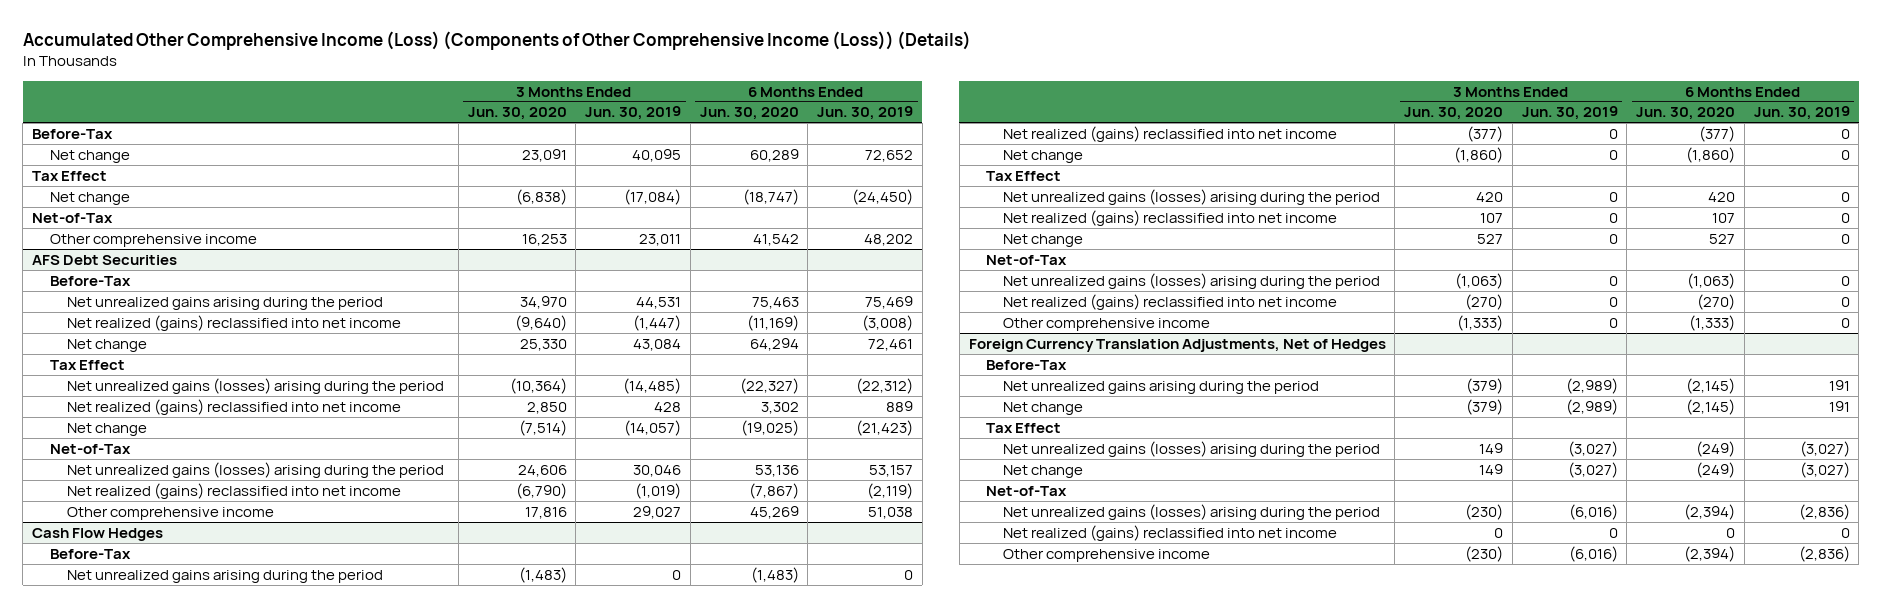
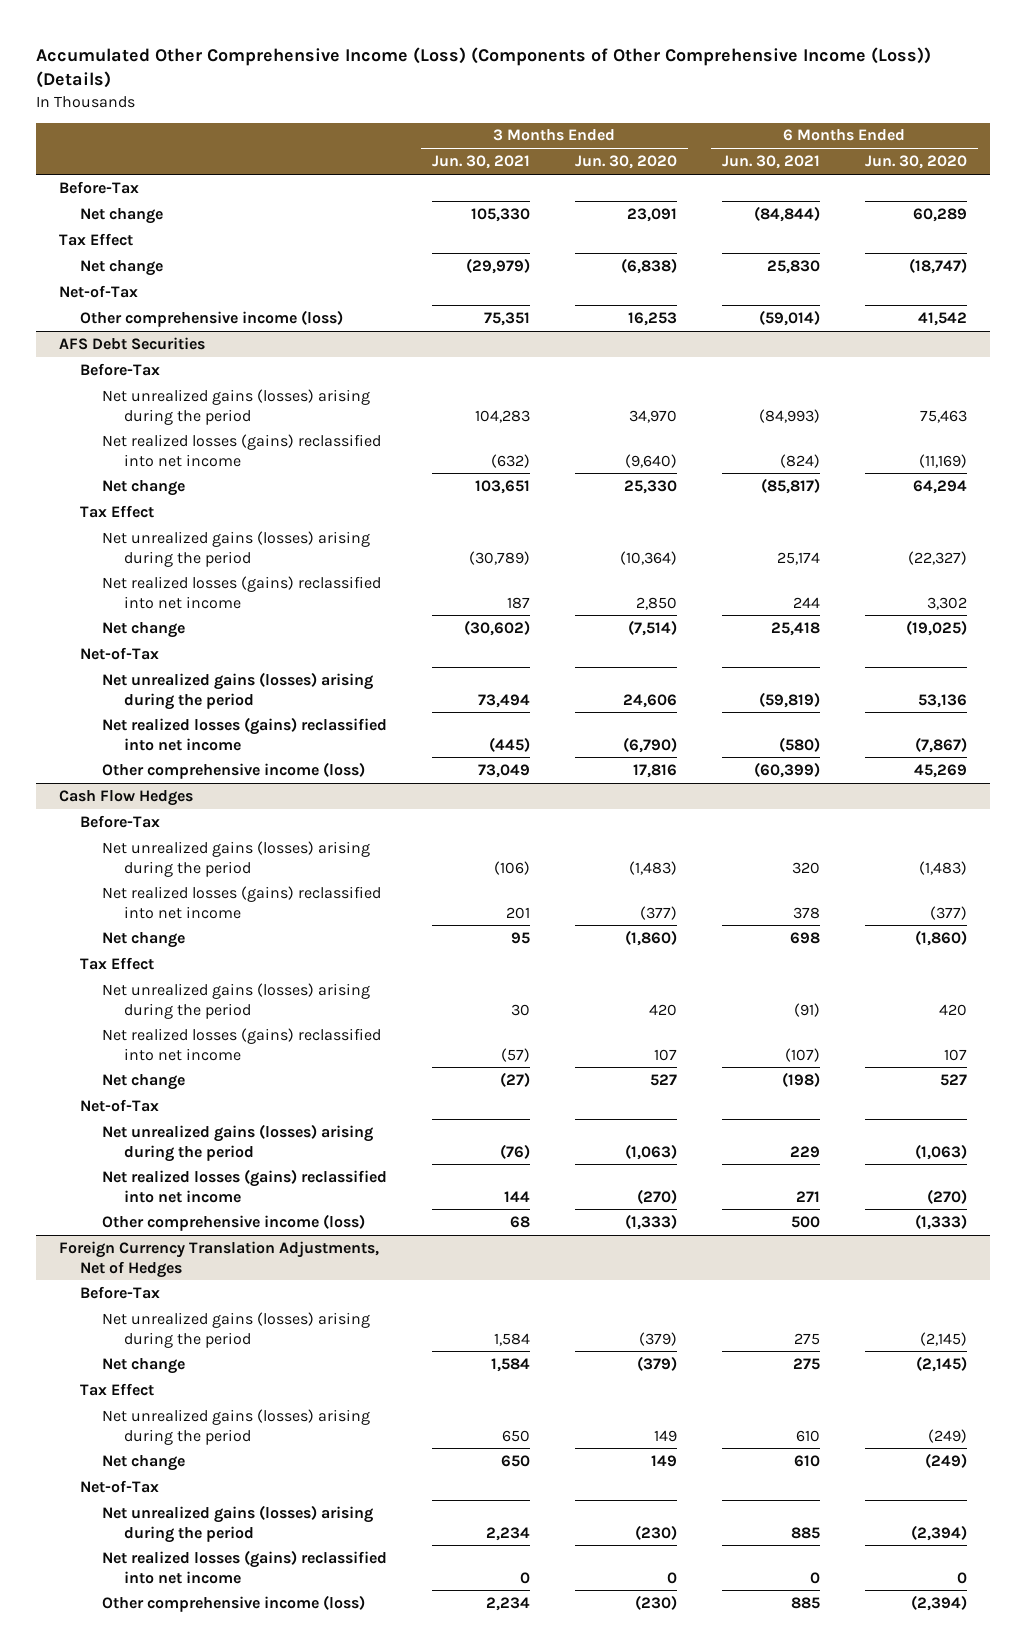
[585,106,682,121] Jun. 30, 2019 -> none
[817,106,914,121] Jun. 30, 2019 -> none
none -> [431,155,530,170] Jun. 30, 2021
none -> [721,155,820,170] Jun. 30, 2021
[49,233,257,247] Other comprehensive income -> [80,309,344,327] Other comprehensive income (loss)
[66,296,383,310] Net unrealized gains arising during the period -> [101,388,370,425] Net unrealized gains (losses) arising during the period
[66,314,401,331] Net realized (gains) reclassified into net income -> [101,433,381,467] Net realized losses (gains) reclassified into net income
[66,398,401,415] Net realized (gains) reclassified into net income -> [101,575,381,609] Net realized losses (gains) reclassified into net income
[66,482,401,499] Net realized (gains) reclassified into net income -> [101,716,387,751] Net realized losses (gains) reclassified into net income
[66,506,274,520] Other comprehensive income -> [101,761,365,779] Other comprehensive income (loss)
[66,569,383,583] Net unrealized gains arising during the period -> [101,840,370,877] Net unrealized gains (losses) arising during the period
[1003,125,1338,142] Net realized (gains) reclassified into net income -> [101,885,381,919] Net realized losses (gains) reclassified into net income
[1003,209,1338,226] Net realized (gains) reclassified into net income -> [101,1027,381,1061] Net realized losses (gains) reclassified into net income
[1003,293,1338,310] Net realized (gains) reclassified into net income -> [101,1168,387,1203] Net realized losses (gains) reclassified into net income
[1003,317,1211,331] Other comprehensive income -> [101,1213,365,1231] Other comprehensive income (loss)
[1003,380,1320,394] Net unrealized gains arising during the period -> [101,1311,370,1348] Net unrealized gains (losses) arising during the period
[1003,524,1338,541] Net realized (gains) reclassified into net income -> [101,1549,387,1584] Net realized losses (gains) reclassified into net income
[1003,548,1211,562] Other comprehensive income -> [101,1594,365,1612] Other comprehensive income (loss)

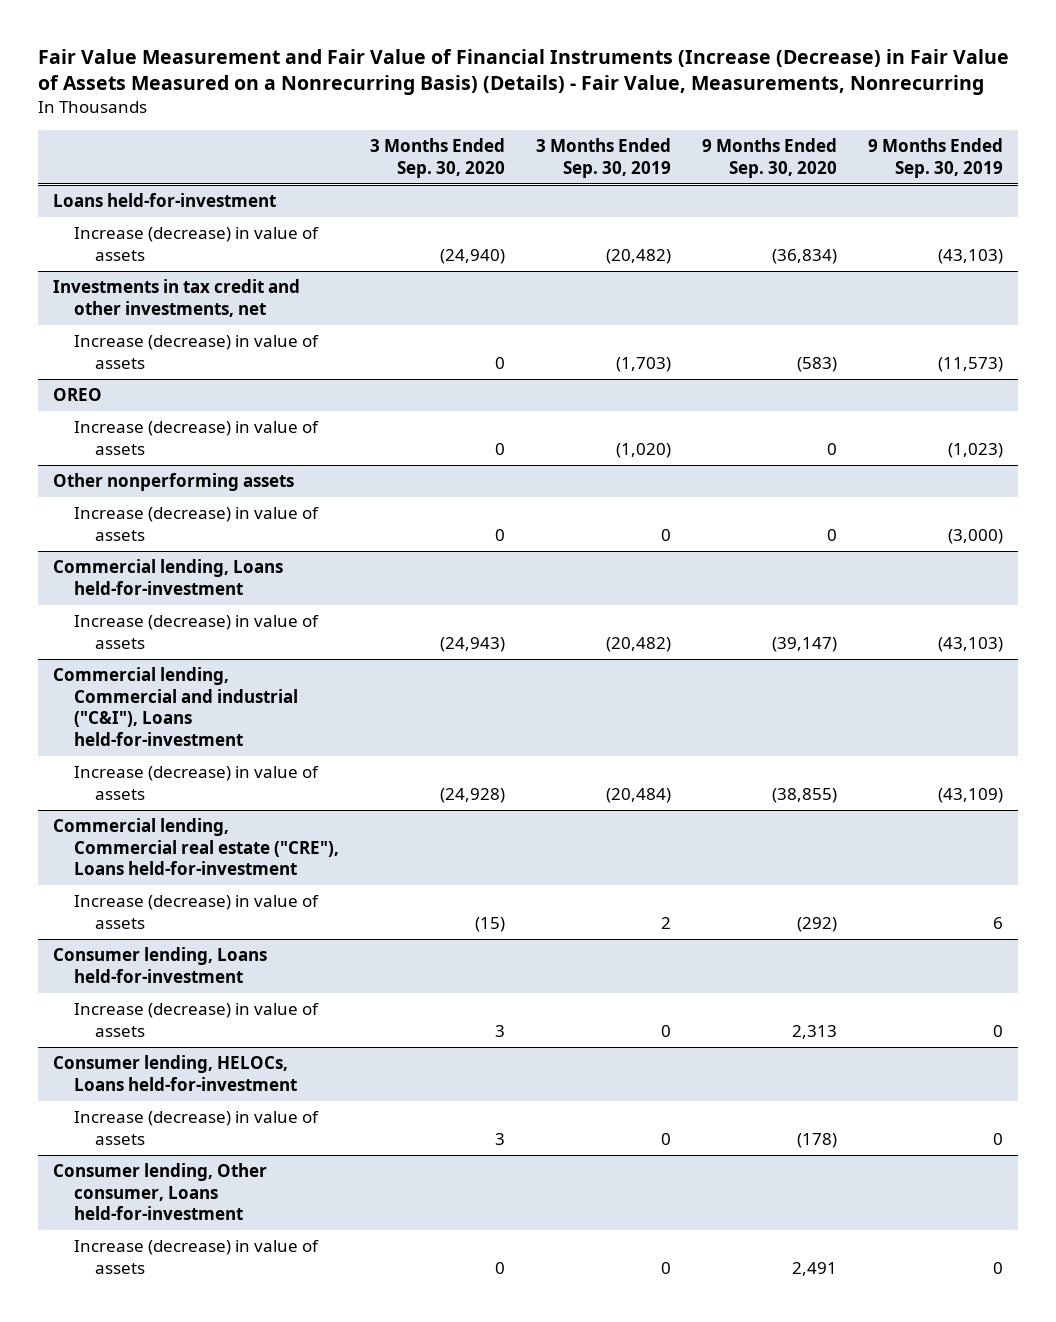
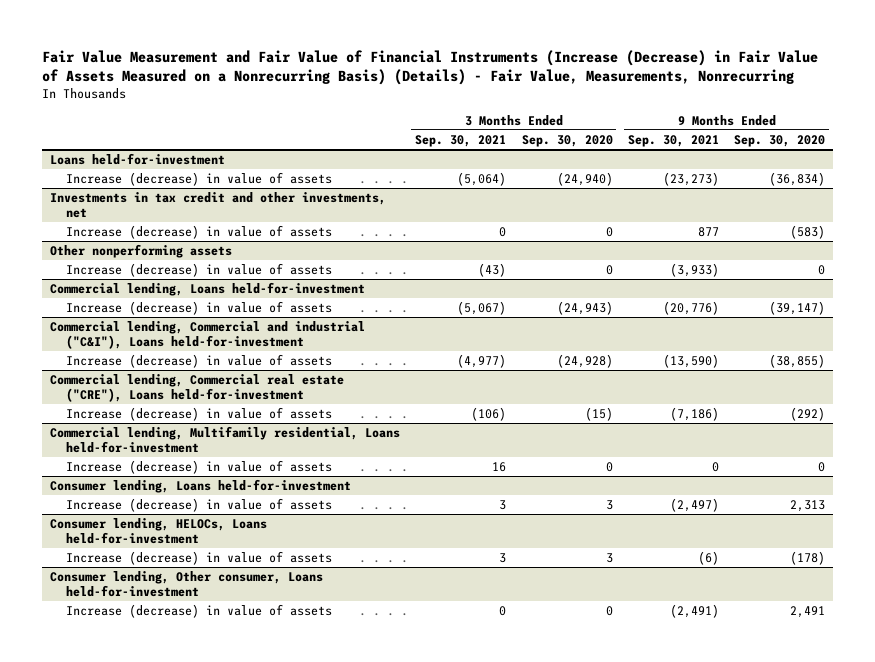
[535,138,671,178] 3 Months Ended Sep. 30, 2019 -> none
[867,138,1003,178] 9 Months Ended Sep. 30, 2019 -> none
none -> [415,134,507,147] Sep. 30, 2021
none -> [628,134,720,147] Sep. 30, 2021
[53,388,103,402] OREO -> none
[73,421,319,455] Increase (decrease) in value of assets -> none
none -> [49,426,400,454] Commercial lending, Multifamily residential, Loans held-for-investment
none -> [66,460,333,475] Increase (decrease) in value of assets

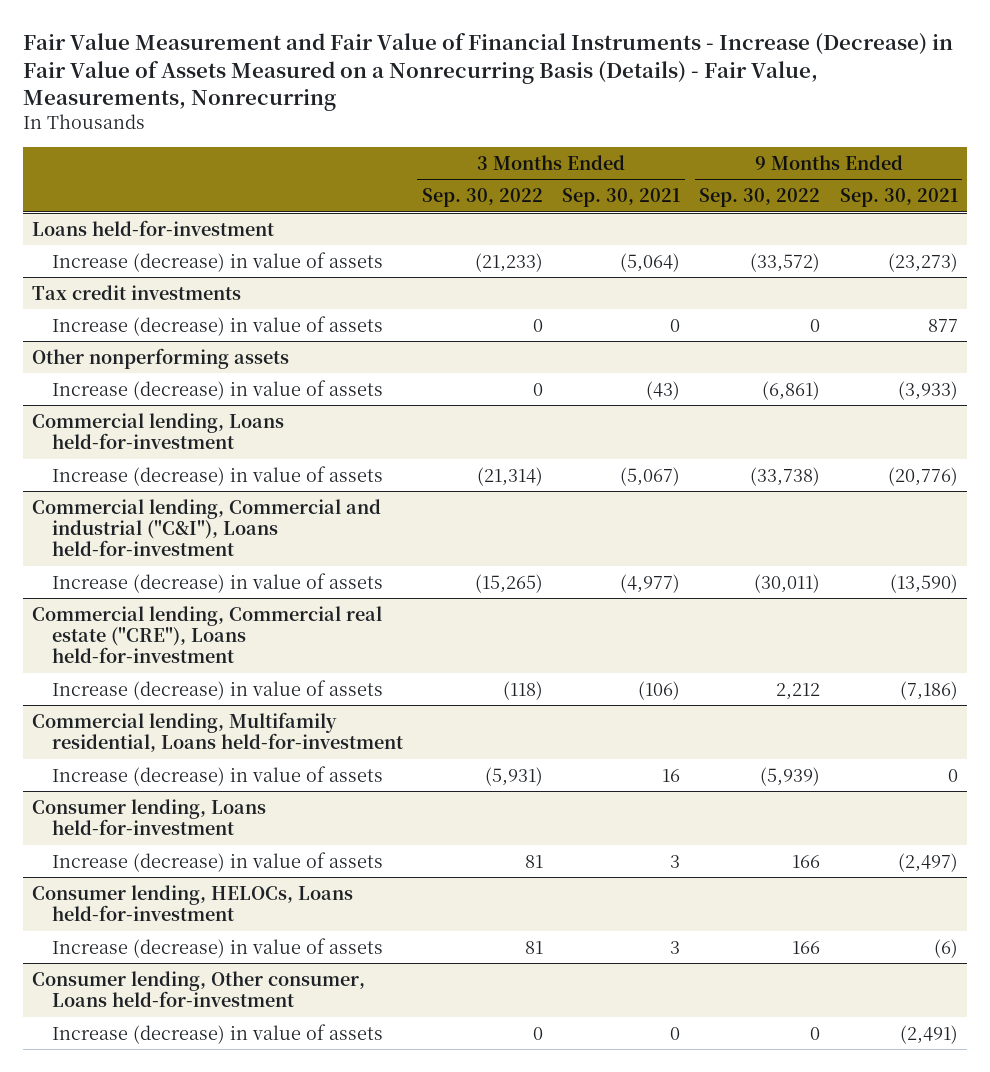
[42,49,819,86] Fair Value Measurement and Fair Value of Financial Instruments (Increase (Decrease) in Fair Value of Assets Measured on a Nonrecurring Basis) (Details) - Fair Value, Measurements, Nonrecurring -> [22,33,953,112] Fair Value Measurement and Fair Value of Financial Instruments - Increase (Decrease) in Fair Value of Assets Measured on a Nonrecurring Basis (Details) - Fair Value, Measurements, Nonrecurring
[521,134,613,147] Sep. 30, 2020 -> none
[734,134,826,147] Sep. 30, 2020 -> none
none -> [422,188,544,208] Sep. 30, 2022
none -> [699,188,821,208] Sep. 30, 2022
[49,192,386,219] Investments in tax credit and other investments, net -> [32,284,242,300] Tax credit investments

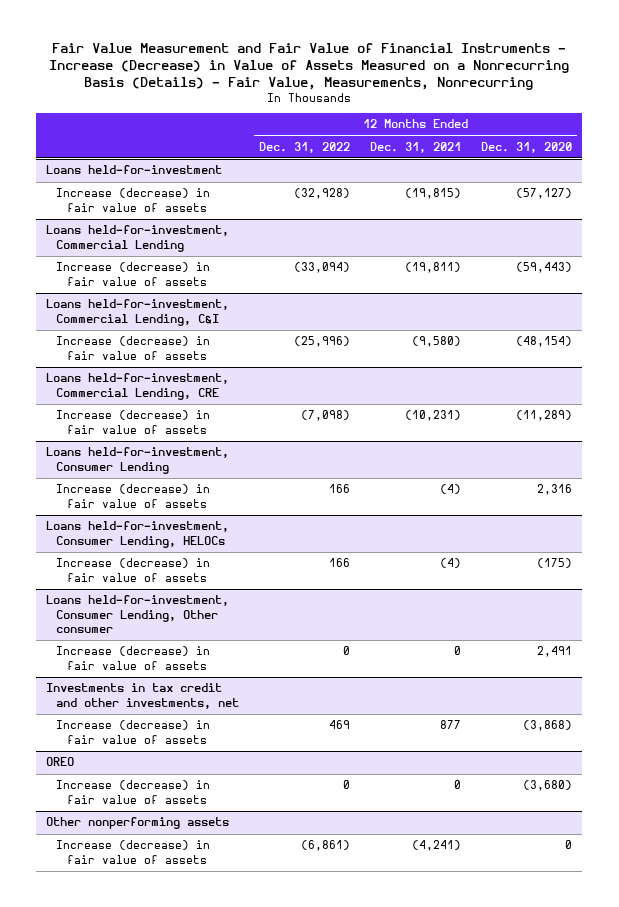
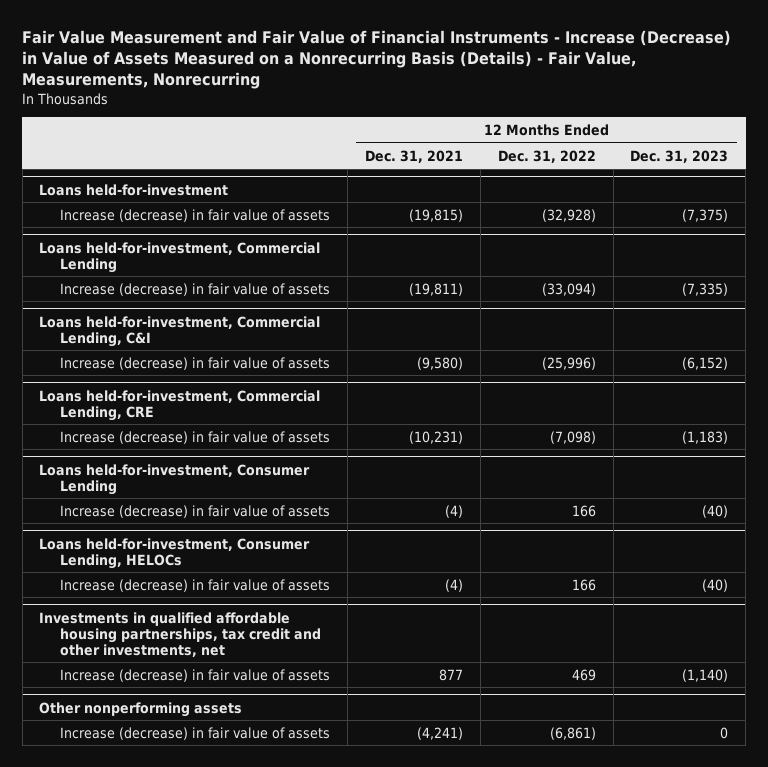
[481,141,573,153] Dec. 31, 2020 -> none
none -> [630,149,729,163] Dec. 31, 2023
[46,595,230,633] Loans held-for-investment, Consumer Lending, Other consumer -> none
[56,646,211,670] Increase (decrease) in fair value of assets -> none
[46,683,240,709] Investments in tax credit and other investments, net -> [39,611,322,657] Investments in qualified affordable housing partnerships, tax credit and other investments, net
[46,757,75,767] OREO -> none
[56,780,211,804] Increase (decrease) in fair value of assets -> none

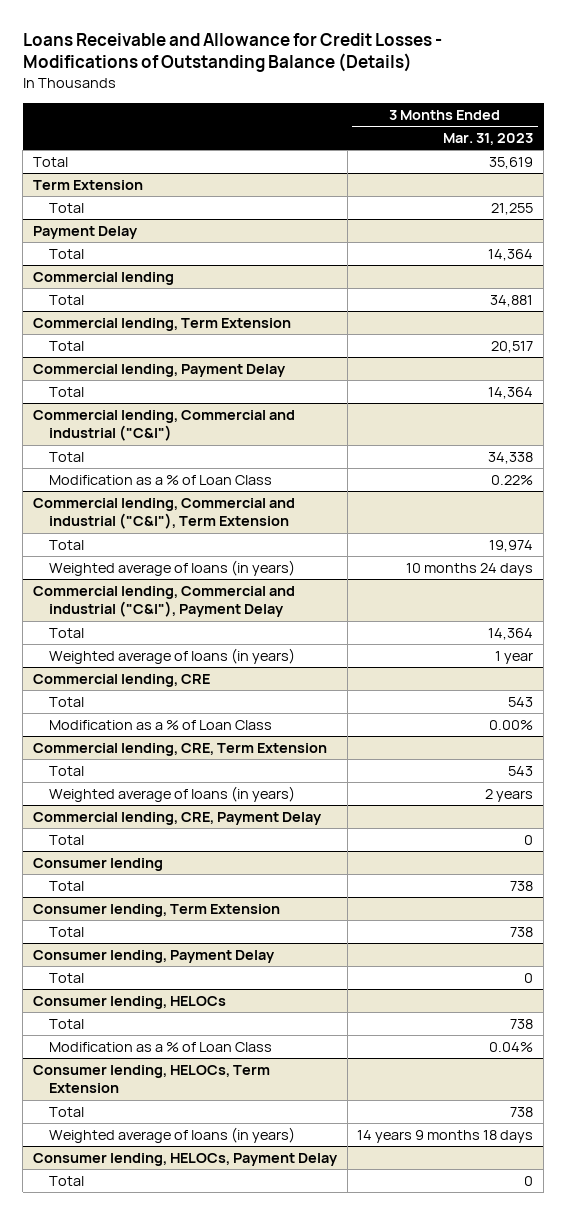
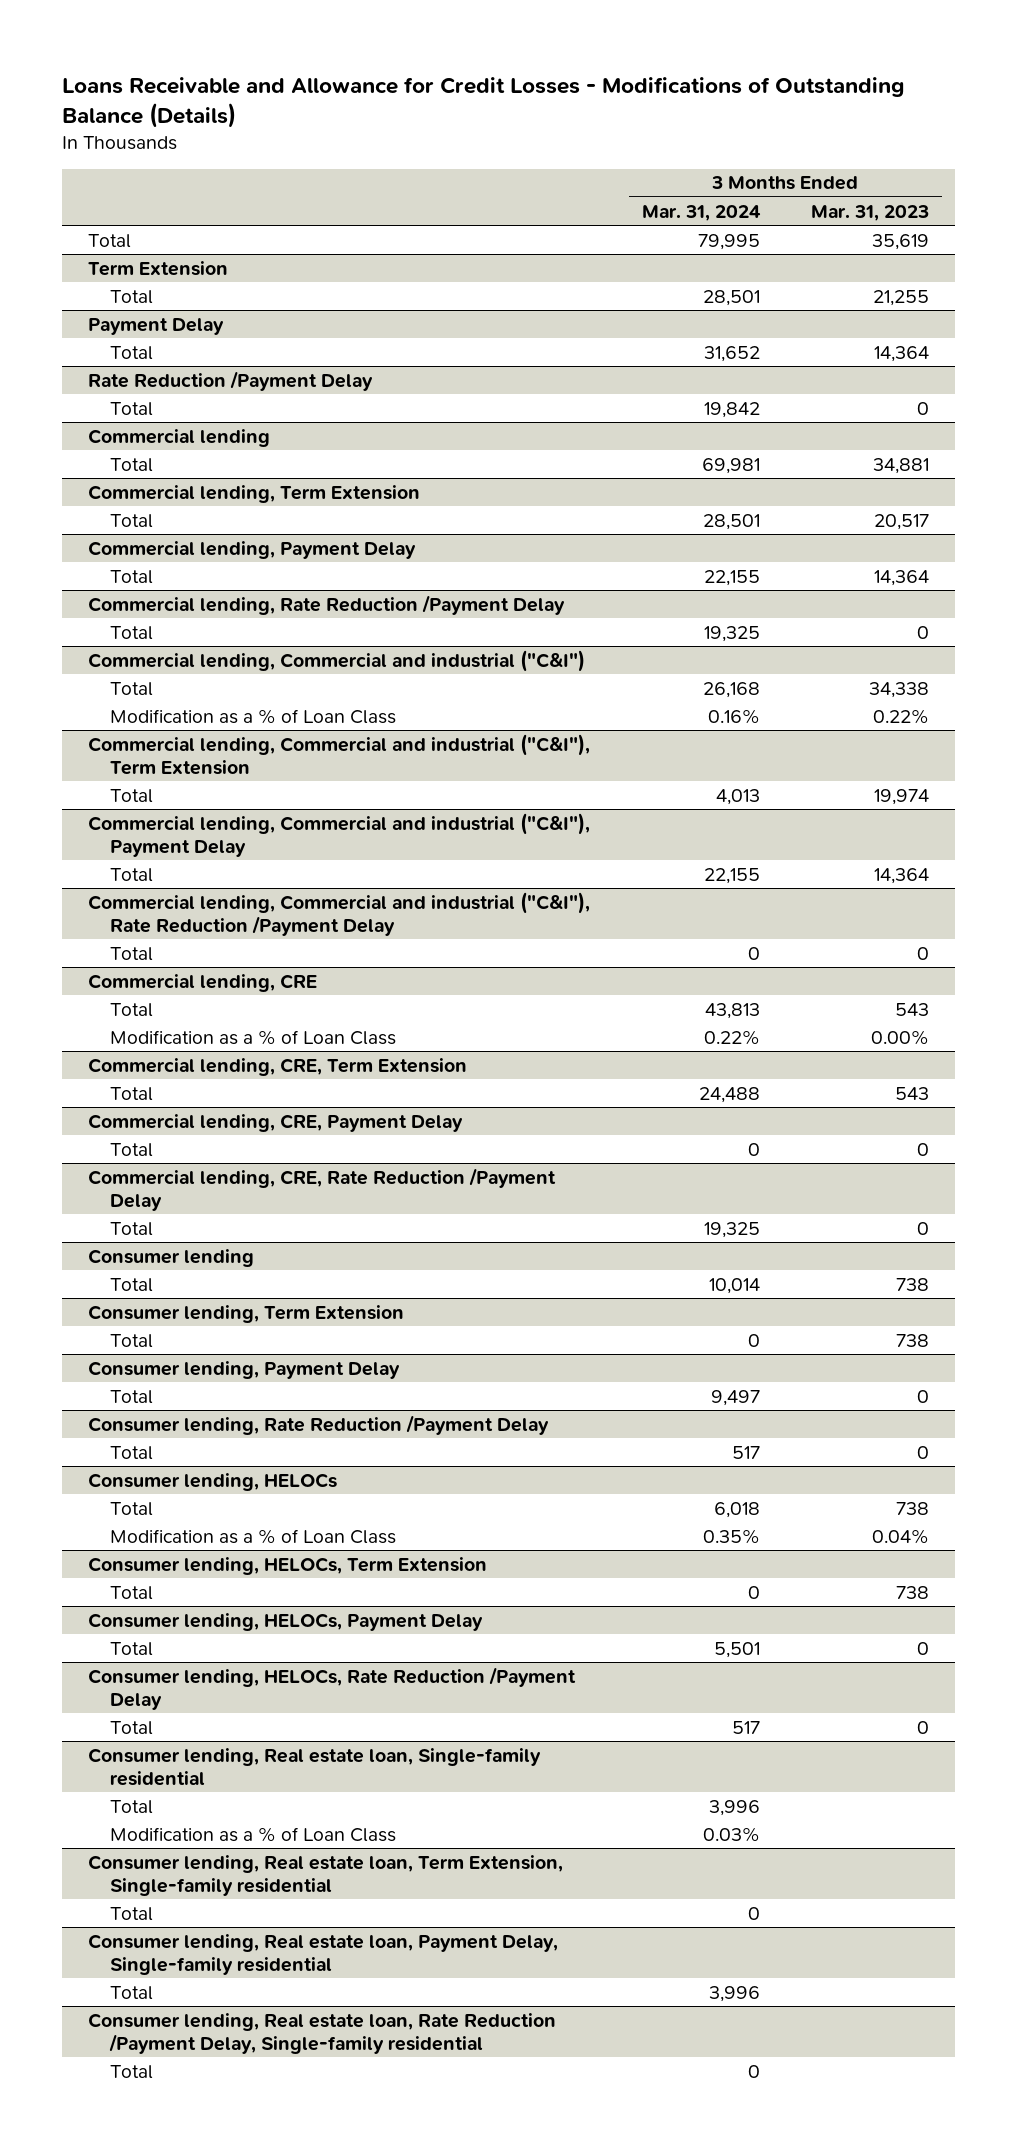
none -> [641,204,761,221] Mar. 31, 2024
none -> [88,370,374,391] Rate Reduction /Payment Delay
none -> [110,401,154,416] Total
none -> [88,594,566,615] Commercial lending, Rate Reduction /Payment Delay
none -> [110,625,154,640] Total
[49,559,296,576] Weighted average of loans (in years) -> none
[49,647,296,664] Weighted average of loans (in years) -> none
none -> [88,891,591,936] Commercial lending, Commercial and industrial ("C&I"), Rate Reduction /Payment Delay
none -> [110,946,154,961] Total
[49,785,296,802] Weighted average of loans (in years) -> none
none -> [88,1167,557,1211] Commercial lending, CRE, Rate Reduction /Payment Delay
none -> [110,1221,154,1236] Total
none -> [88,1414,550,1435] Consumer lending, Rate Reduction /Payment Delay
none -> [110,1445,154,1460] Total
[49,1126,296,1143] Weighted average of loans (in years) -> none
none -> [88,1666,577,1710] Consumer lending, HELOCs, Rate Reduction /Payment Delay
none -> [110,1720,154,1735] Total
none -> [88,1747,542,1786] Consumer lending, Real estate loan, Single-family residential
none -> [110,1799,154,1814] Total
none -> [110,1826,397,1842] Modification as a % of Loan Class
none -> [88,1854,564,1896] Consumer lending, Real estate loan, Term Extension, Single-family residential
none -> [110,1906,154,1921] Total
none -> [88,1933,559,1975] Consumer lending, Real estate loan, Payment Delay, Single-family residential
none -> [110,1985,154,2000] Total
none -> [88,2012,557,2054] Consumer lending, Real estate loan, Rate Reduction /Payment Delay, Single-family residential
none -> [110,2064,154,2079] Total

